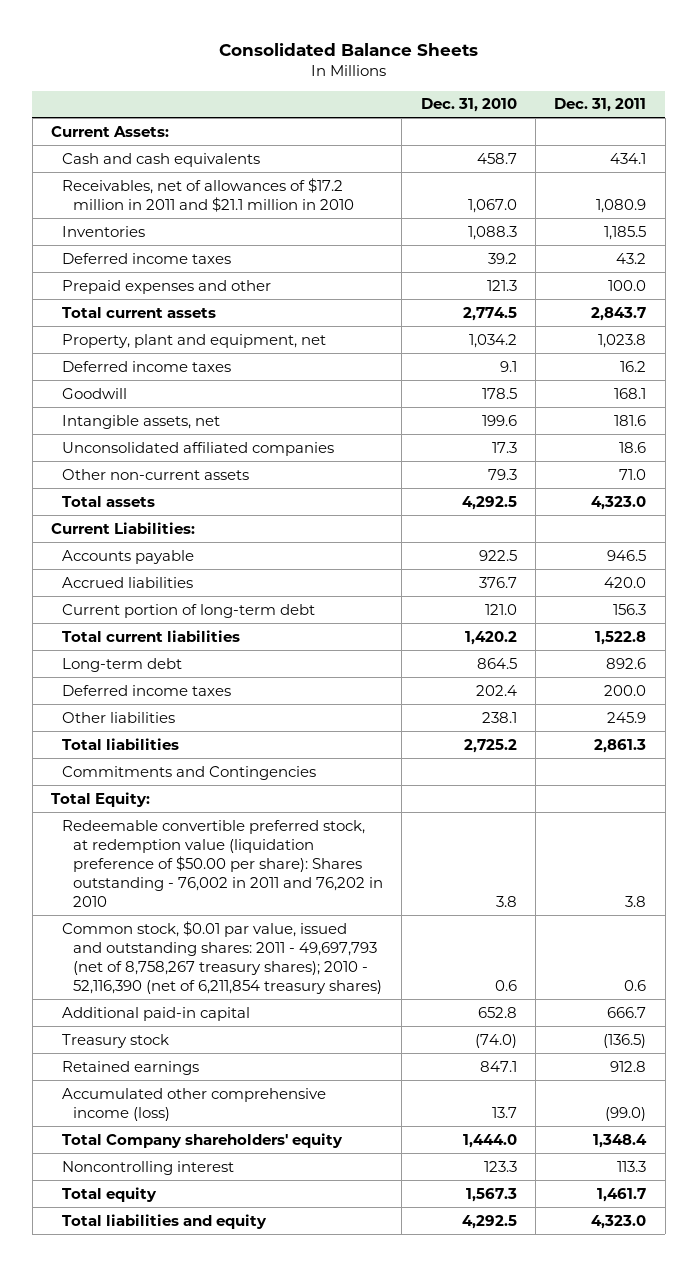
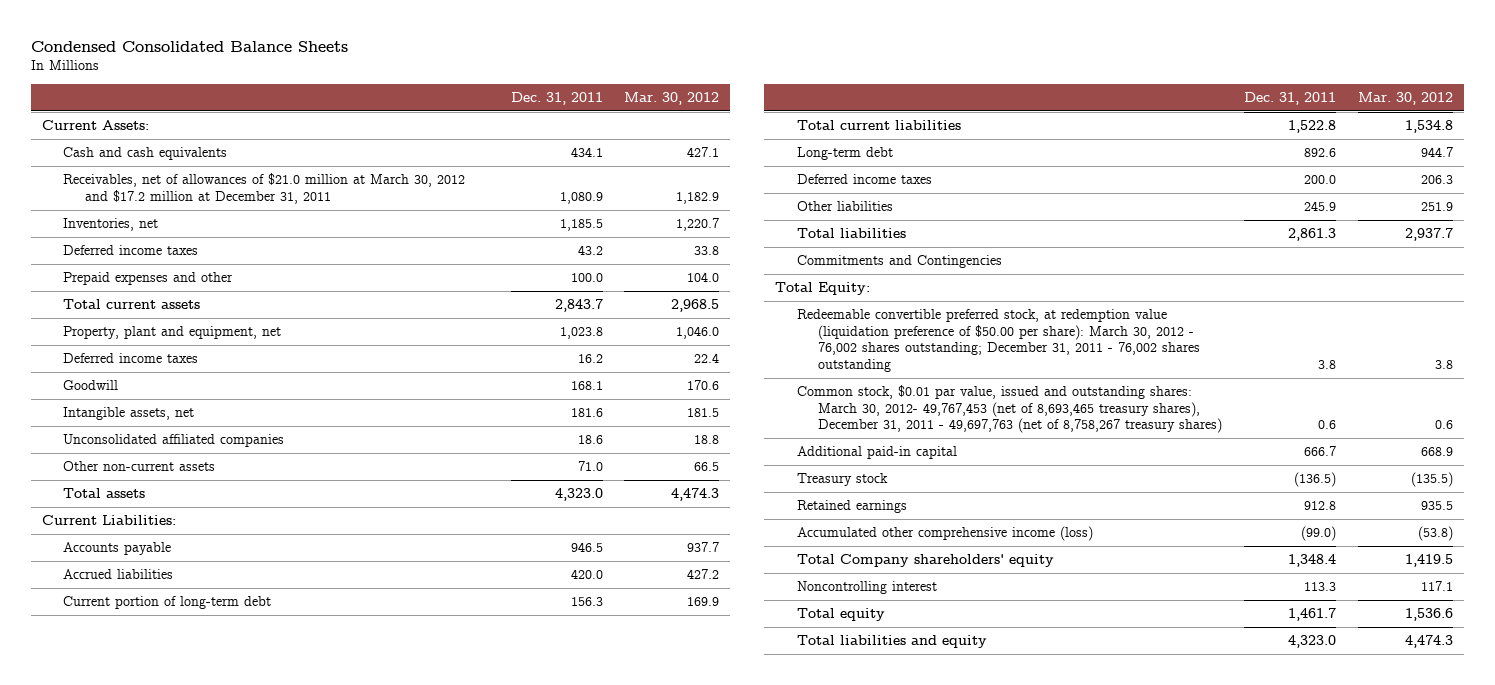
[218,42,478,56] Consolidated Balance Sheets -> [30,40,348,52] Condensed Consolidated Balance Sheets
[420,98,517,113] Dec. 31, 2010 -> none
none -> [624,91,720,105] Mar. 30, 2012
[62,177,355,212] Receivables, net of allowances of $17.2 million in 2011 and $21.1 million in 2010 -> [63,173,466,204] Receivables, net of allowances of $21.0 million at March 30, 2012 and $17.2 million at December 31, 2011
[62,225,146,237] Inventories -> [63,218,159,232] Inventories, net
[62,819,384,907] Redeemable convertible preferred stock, at redemption value (liquidation preference of $50.00 per share): Shares outstanding - 76,002 in 2011 and 76,202 in 2010 -> [796,309,1201,372] Redeemable convertible preferred stock, at redemption value (liquidation preference of $50.00 per share): March 30, 2012 - 76,002 shares outstanding; December 31, 2011 - 76,002 shares outstanding
[62,920,383,994] Common stock, $0.01 par value, issued and outstanding shares: 2011 - 49,697,793 (net of 8,758,267 treasury shares); 2010 - 52,116,390 (net of 6,211,854 treasury shares) -> [796,385,1223,434] Common stock, $0.01 par value, issued and outstanding shares: March 30, 2012- 49,767,453 (net of 8,693,465 treasury shares), December 31, 2011 - 49,697,763 (net of 8,758,267 treasury shares)

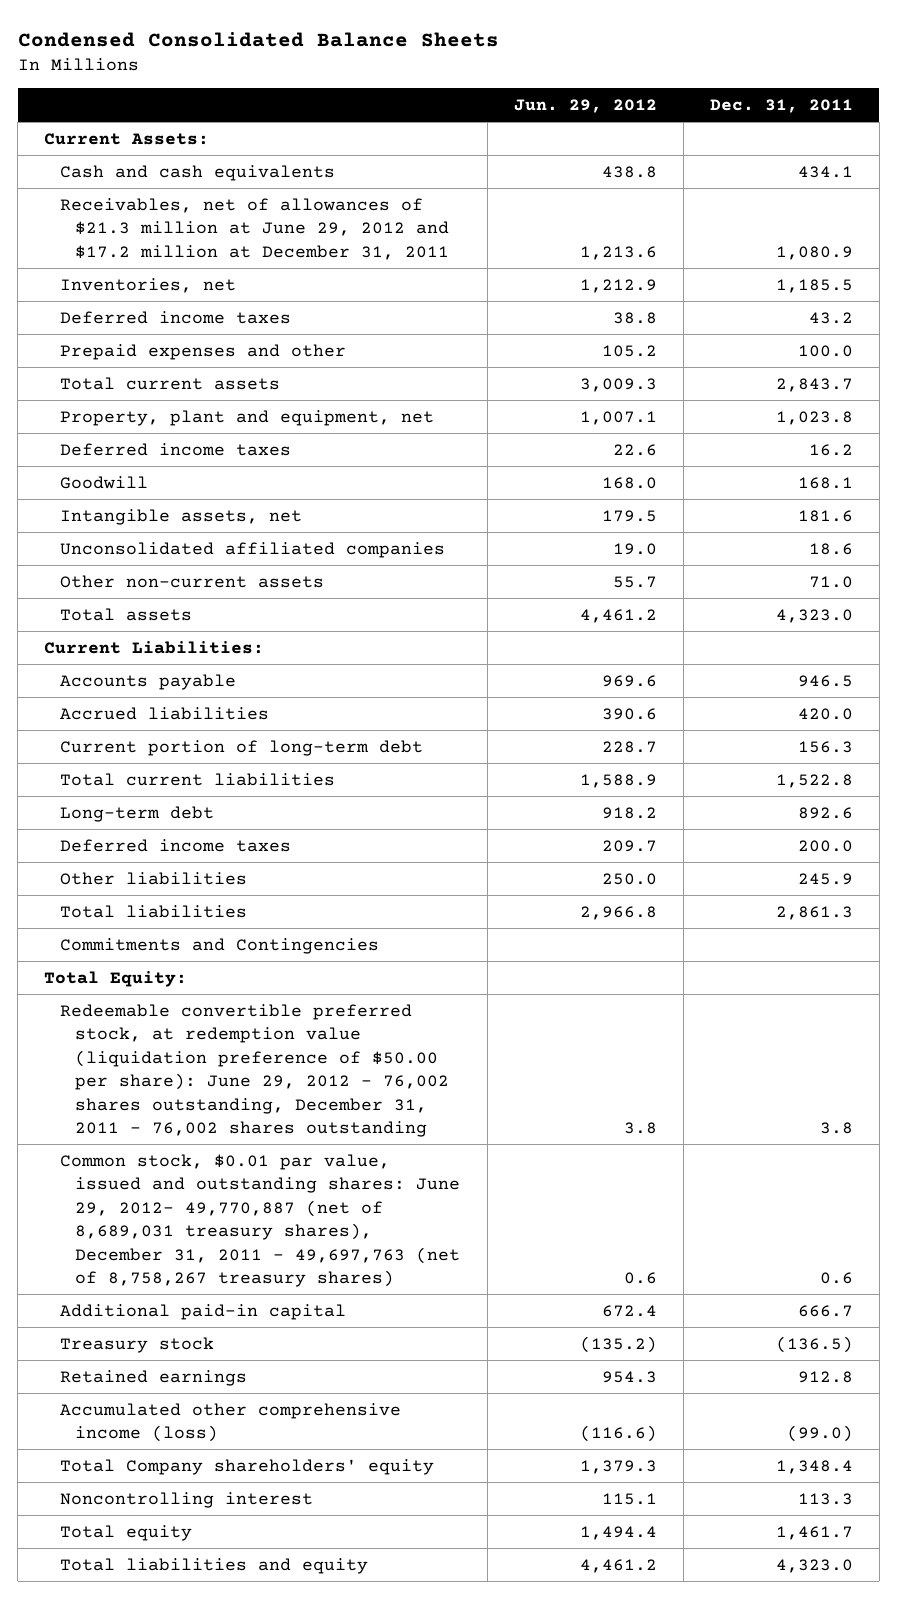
[624,91,720,105] Mar. 30, 2012 -> none
none -> [513,98,657,113] Jun. 29, 2012
[63,173,466,204] Receivables, net of allowances of $21.0 million at March 30, 2012 and $17.2 million at December 31, 2011 -> [59,197,450,260] Receivables, net of allowances of $21.3 million at June 29, 2012 and $17.2 million at December 31, 2011
[796,309,1201,372] Redeemable convertible preferred stock, at redemption value (liquidation preference of $50.00 per share): March 30, 2012 - 76,002 shares outstanding; December 31, 2011 - 76,002 shares outstanding -> [59,1003,450,1138] Redeemable convertible preferred stock, at redemption value (liquidation preference of $50.00 per share): June 29, 2012 - 76,002 shares outstanding, December 31, 2011 - 76,002 shares outstanding
[796,385,1223,434] Common stock, $0.01 par value, issued and outstanding shares: March 30, 2012- 49,767,453 (net of 8,693,465 treasury shares), December 31, 2011 - 49,697,763 (net of 8,758,267 treasury shares) -> [59,1153,461,1288] Common stock, $0.01 par value, issued and outstanding shares: June 29, 2012- 49,770,887 (net of 8,689,031 treasury shares), December 31, 2011 - 49,697,763 (net of 8,758,267 treasury shares)

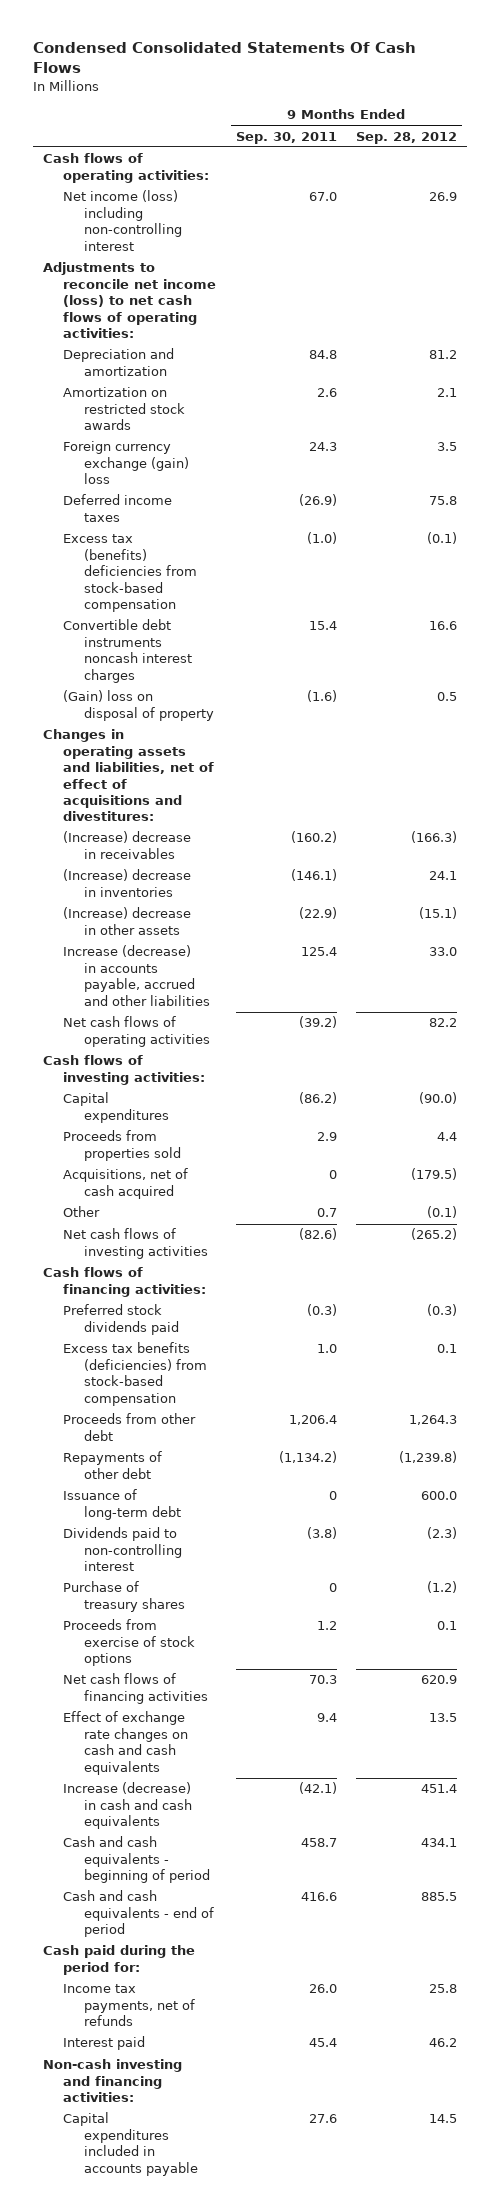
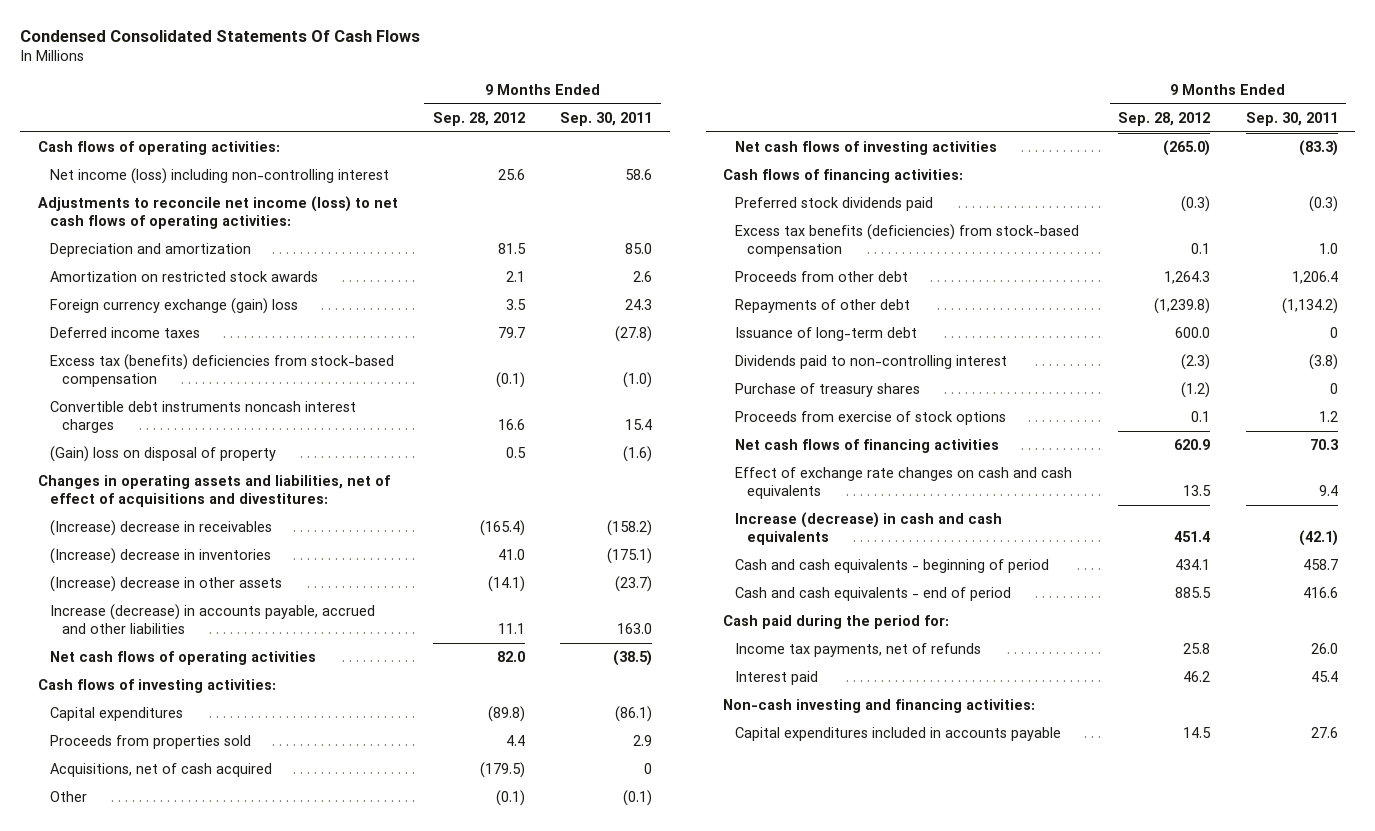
[308,192,337,202] 67.0 -> [625,169,653,181] 58.6
[428,192,457,202] 26.9 -> [497,169,525,181] 25.6
[308,350,337,360] 84.8 -> [625,243,653,255] 85.0
[428,350,457,360] 81.2 -> [497,243,526,255] 81.5
[298,494,337,507] (26.9) -> [615,326,653,343] (27.8)
[428,496,457,506] 75.8 -> [497,327,525,339] 79.7
[290,831,337,844] (160.2) -> [607,520,653,537] (158.2)
[410,831,457,844] (166.3) -> [479,520,525,537] (165.4)
[290,869,337,882] (146.1) -> [607,548,653,565] (175.1)
[428,871,457,881] 24.1 -> [497,549,525,561] 41.0
[298,907,337,920] (22.9) -> [615,576,653,593] (23.7)
[418,907,457,920] (15.1) -> [487,576,525,593] (14.1)
[300,947,337,957] 125.4 -> [617,622,653,634] 163.0
[428,947,457,957] 33.0 -> [497,622,525,634] 11.1
[298,1016,337,1029] (39.2) -> [613,650,653,667] (38.5)
[428,1018,457,1028] 82.2 -> [496,651,525,663] 82.0
[298,1092,337,1105] (86.2) -> [615,706,653,723] (86.1)
[418,1092,457,1105] (90.0) -> [487,706,525,723] (89.8)
[316,1208,337,1218] 0.7 -> [623,790,653,807] (0.1)
[298,1228,337,1241] (82.6) -> [1298,140,1338,157] (83.3)
[410,1228,457,1241] (265.2) -> [1163,140,1211,157] (265.0)

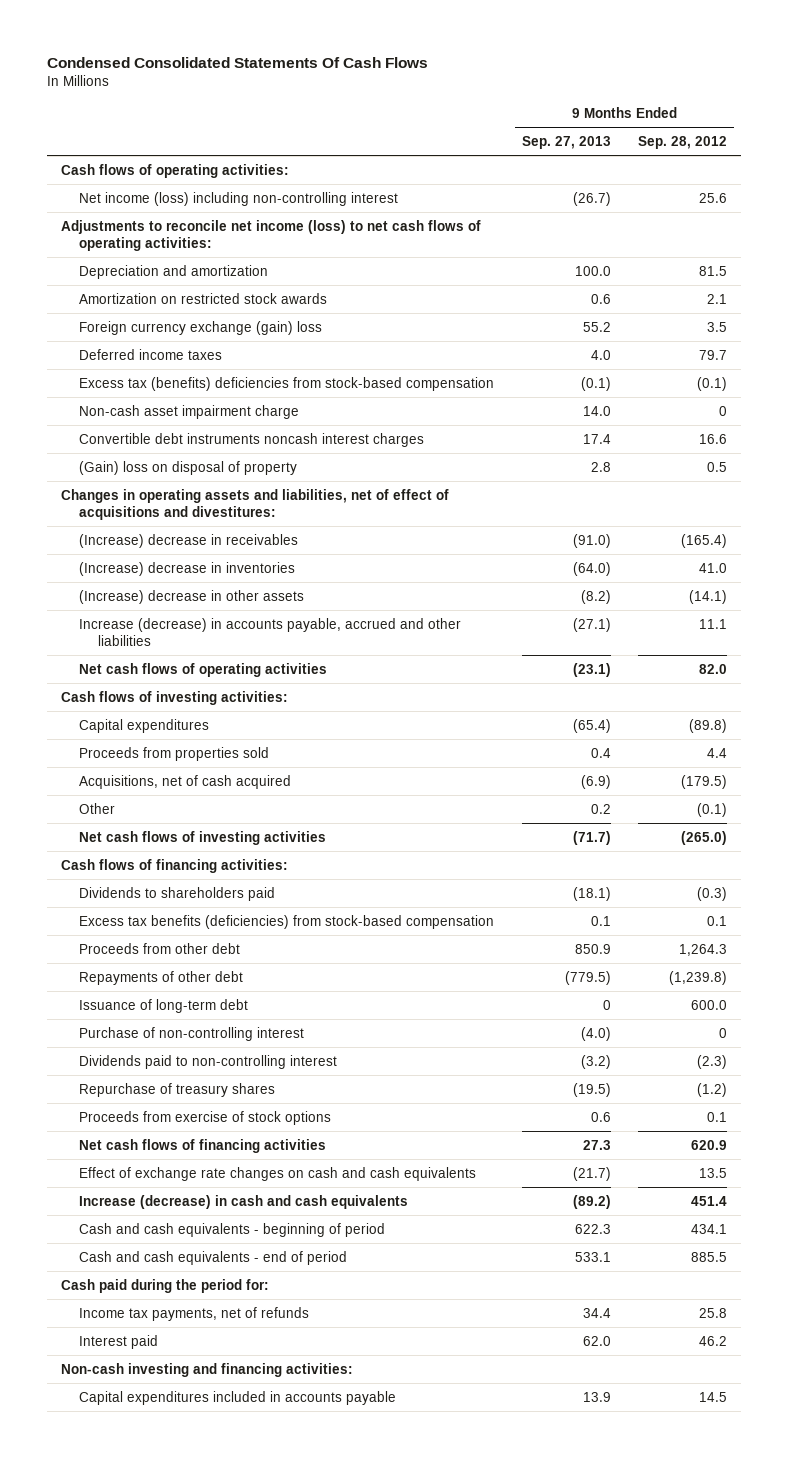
[560,111,653,126] Sep. 30, 2011 -> none
none -> [521,135,611,149] Sep. 27, 2013
none -> [79,404,300,419] Non-cash asset impairment charge
[735,197,934,212] Preferred stock dividends paid -> [79,886,276,901] Dividends to shareholders paid
none -> [79,1026,305,1041] Purchase of non-controlling interest
[735,383,921,398] Purchase of treasury shares -> [79,1082,276,1097] Repurchase of treasury shares

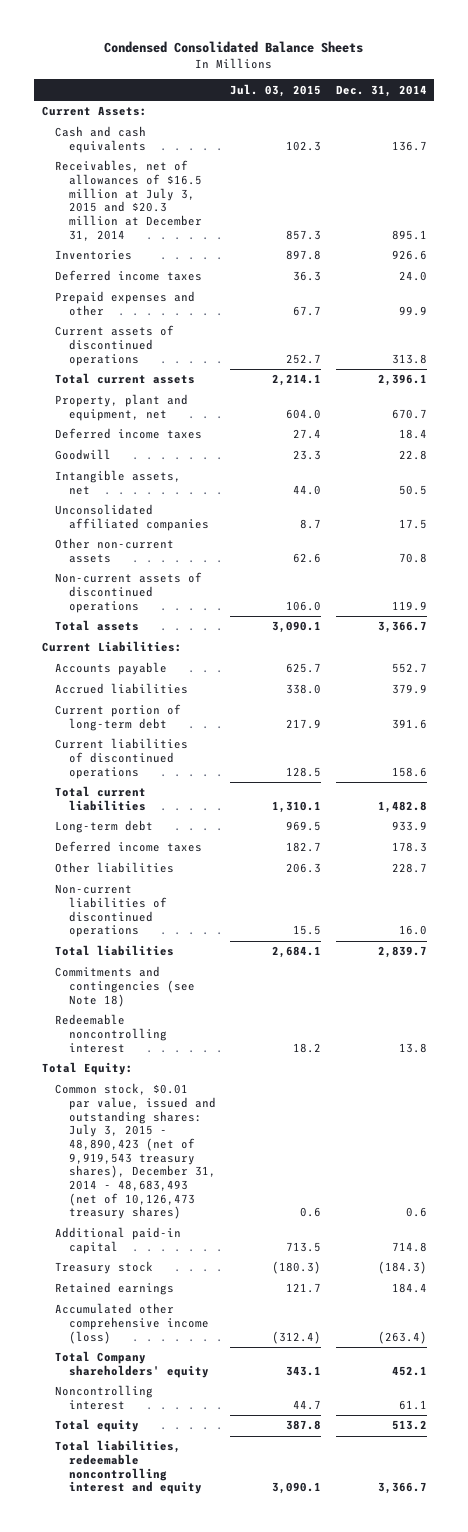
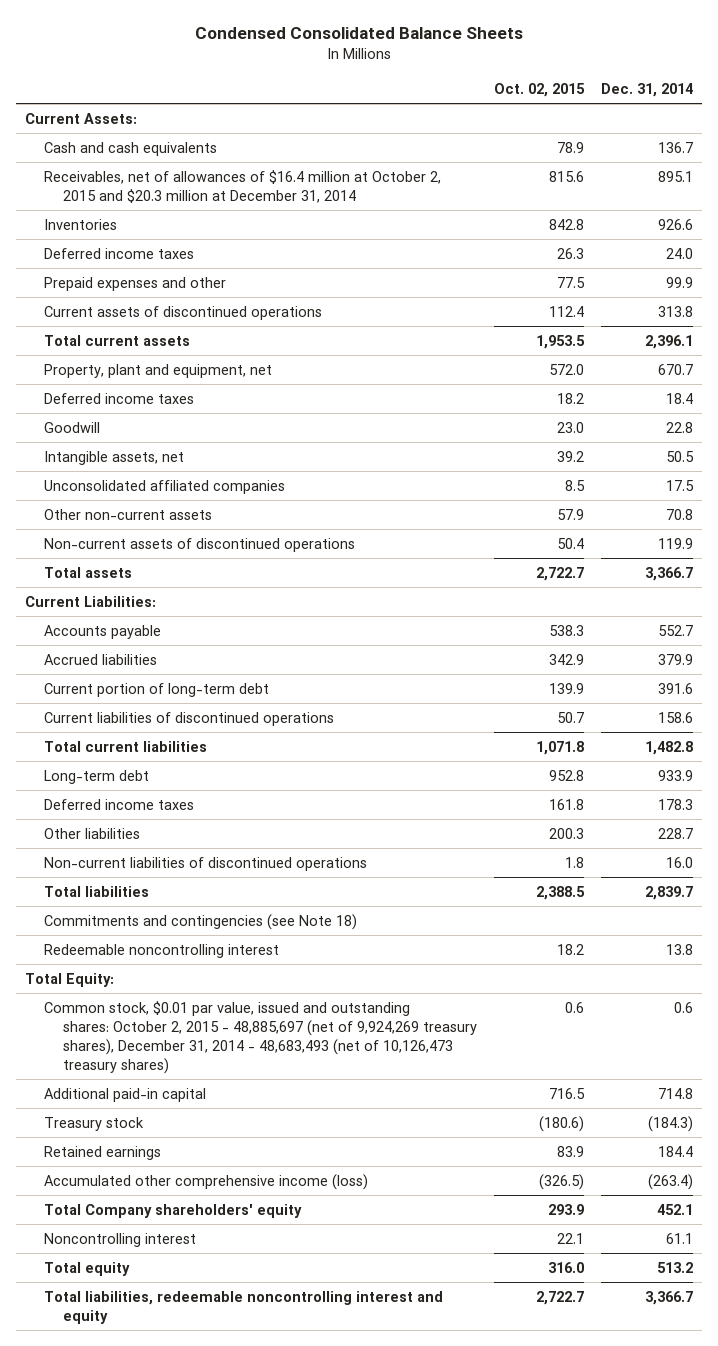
[230,83,322,97] Jul. 03, 2015 -> none
none -> [493,82,585,97] Oct. 02, 2015
[55,160,202,241] Receivables, net of allowances of $16.5 million at July 3, 2015 and $20.3 million at December 31, 2014 -> [43,169,441,203] Receivables, net of allowances of $16.4 million at October 2, 2015 and $20.3 million at December 31, 2014
[55,1083,216,1220] Common stock, $0.01 par value, issued and outstanding shares: July 3, 2015 - 48,890,423 (net of 9,919,543 treasury shares), December 31, 2014 - 48,683,493 (net of 10,126,473 treasury shares) -> [43,1000,477,1074] Common stock, $0.01 par value, issued and outstanding shares: October 2, 2015 - 48,885,697 (net of 9,924,269 treasury shares), December 31, 2014 - 48,683,493 (net of 10,126,473 treasury shares)

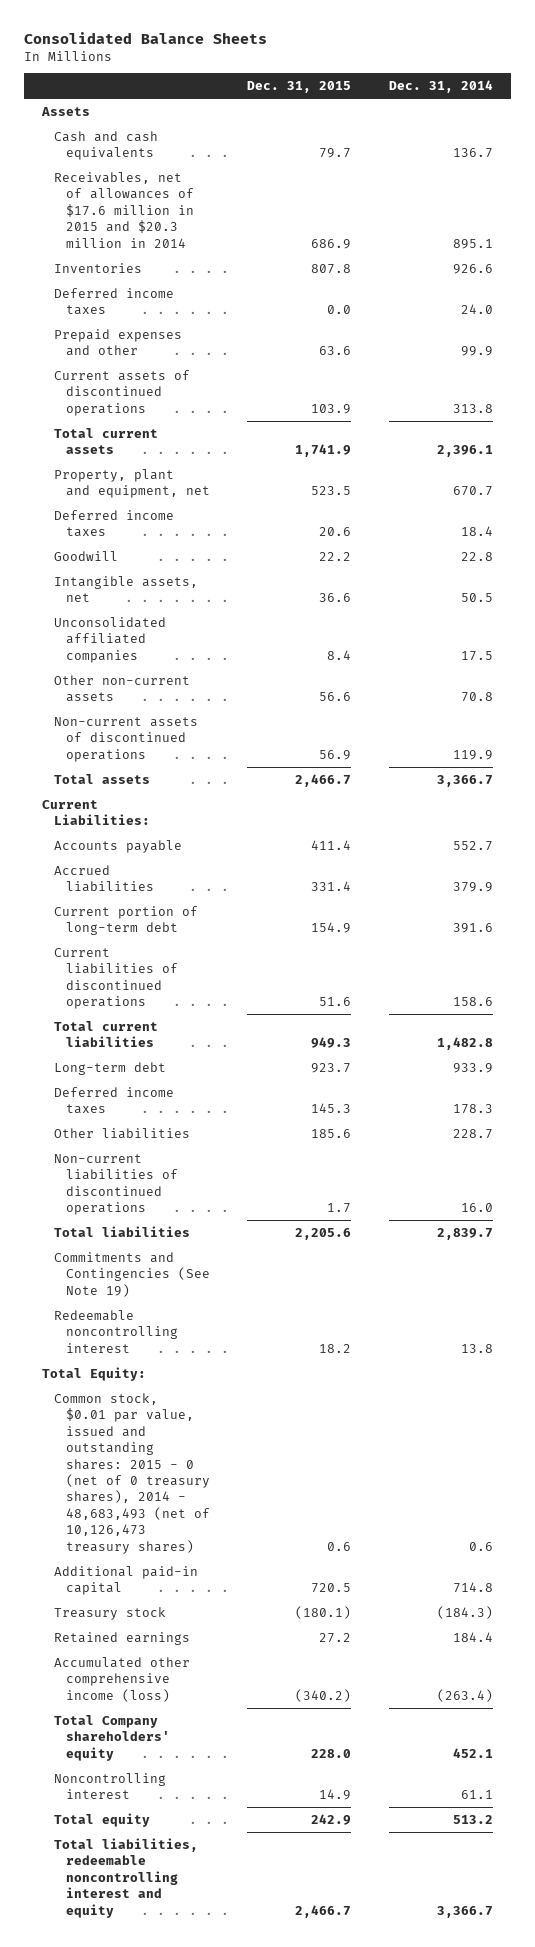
[194,27,523,40] Condensed Consolidated Balance Sheets -> [23,31,267,44] Consolidated Balance Sheets
[493,82,585,97] Oct. 02, 2015 -> none
none -> [247,81,352,94] Dec. 31, 2015
[24,112,137,124] Current Assets: -> [41,106,91,116] Assets
[43,169,441,203] Receivables, net of allowances of $16.4 million at October 2, 2015 and $20.3 million at December 31, 2014 -> [54,171,194,248] Receivables, net of allowances of $17.6 million in 2015 and $20.3 million in 2014
[43,913,357,930] Commitments and contingencies (see Note 18) -> [54,1251,210,1297] Commitments and Contingencies (See Note 19)
[43,1000,477,1074] Common stock, $0.01 par value, issued and outstanding shares: October 2, 2015 - 48,885,697 (net of 9,924,269 treasury shares), December 31, 2014 - 48,683,493 (net of 10,126,473 treasury shares) -> [54,1392,210,1554] Common stock, $0.01 par value, issued and outstanding shares: 2015 - 0 (net of 0 treasury shares), 2014 - 48,683,493 (net of 10,126,473 treasury shares)

